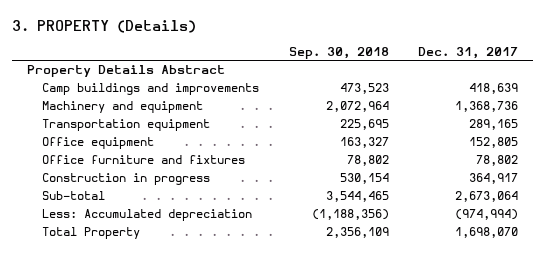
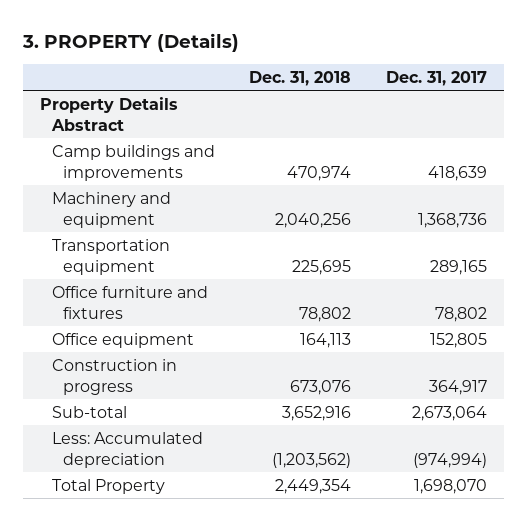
[288,46,389,59] Sep. 30, 2018 -> none
none -> [249,70,352,86] Dec. 31, 2018
[41,137,154,150] Office equipment -> [51,332,194,348] Office equipment

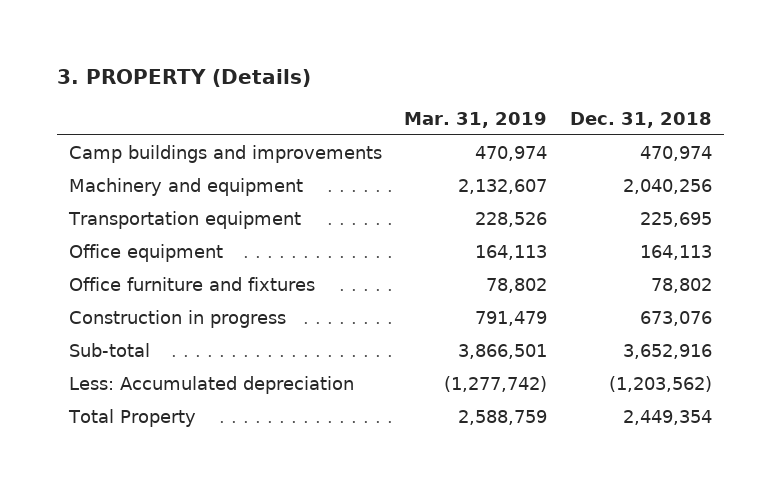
[385,70,487,86] Dec. 31, 2017 -> none
none -> [404,111,548,128] Mar. 31, 2019
[40,96,179,131] Property Details Abstract -> none
[51,285,208,319] Office furniture and fixtures -> [68,276,315,291] Office furniture and fixtures

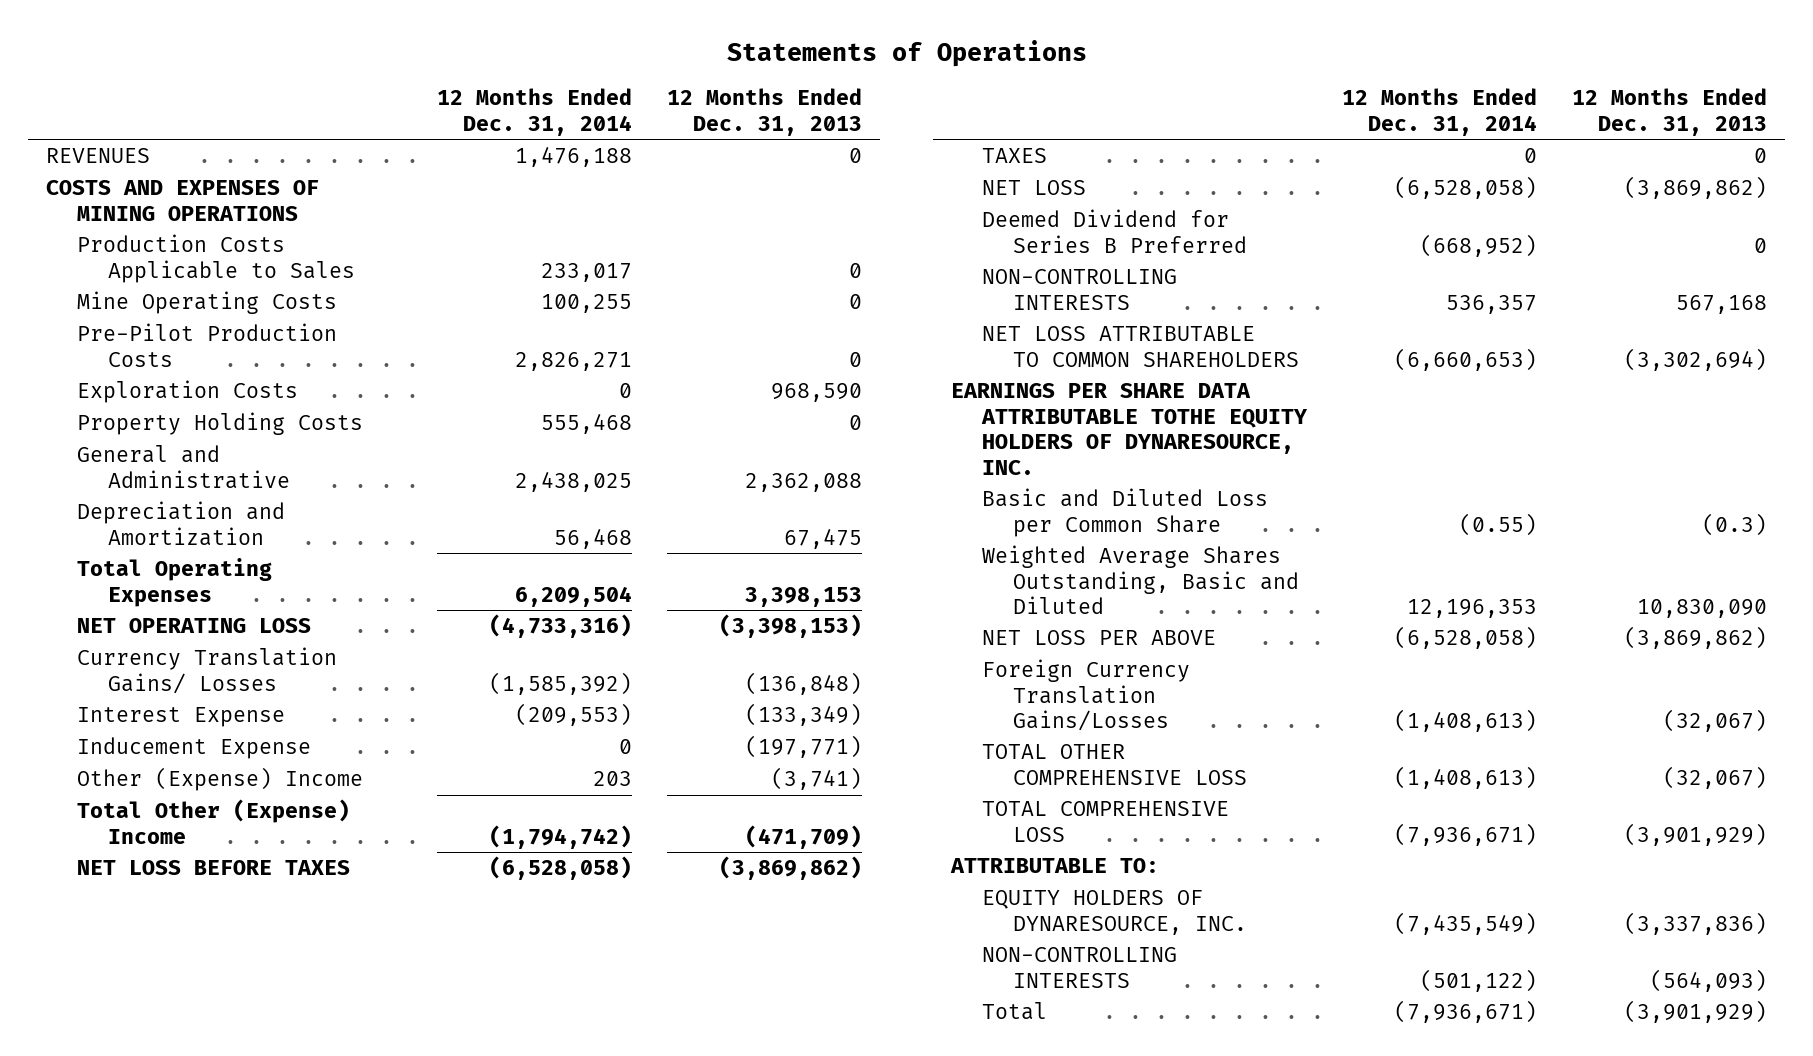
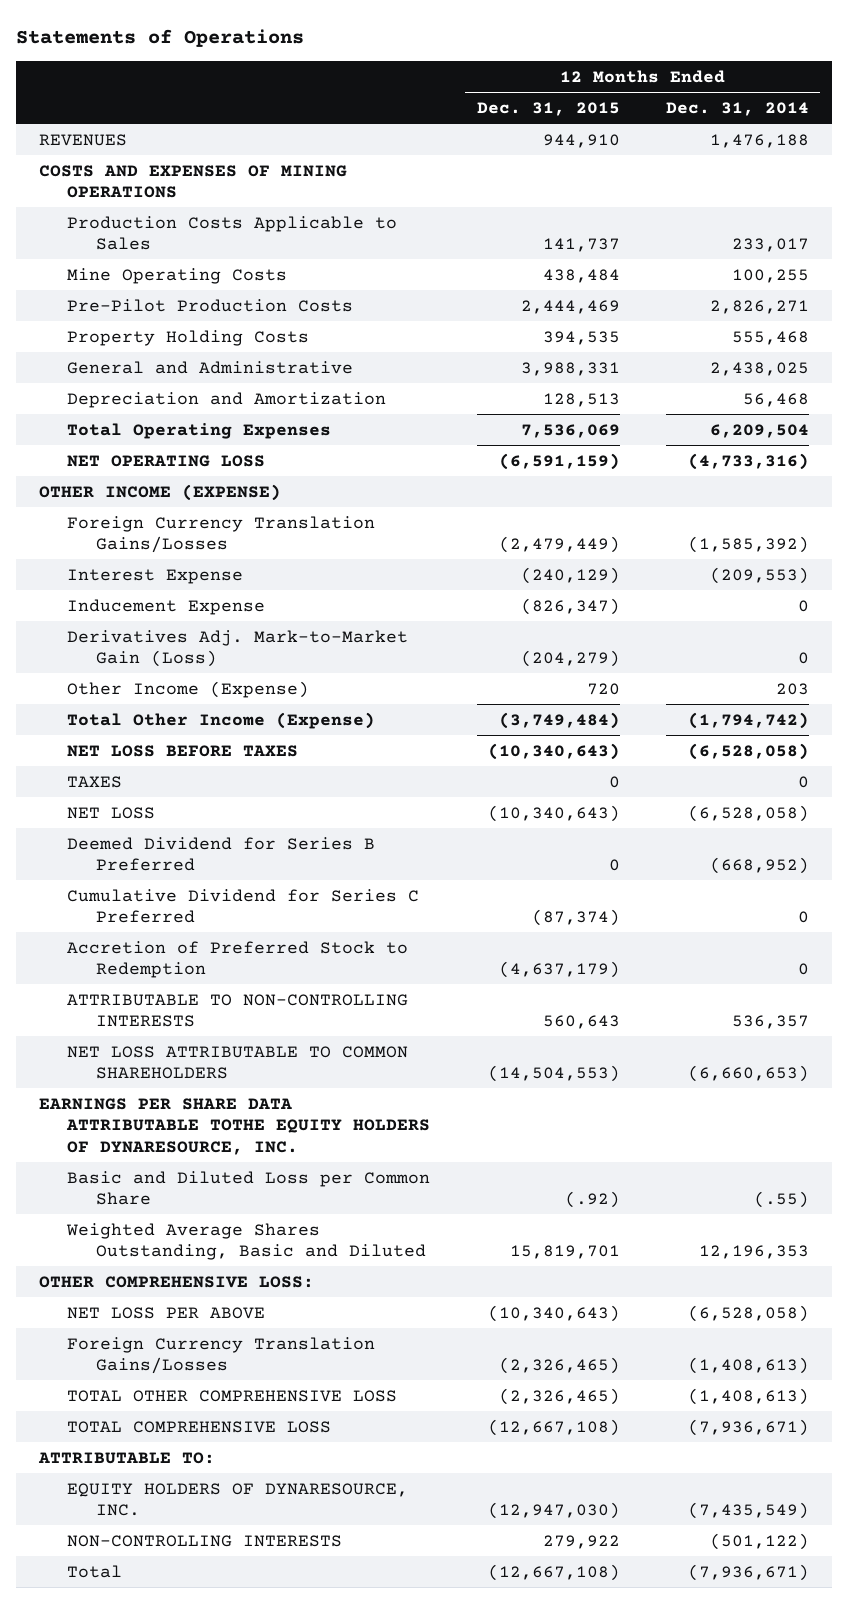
[667,88,863,136] 12 Months Ended Dec. 31, 2013 -> none
none -> [476,101,620,116] Dec. 31, 2015
[76,380,298,404] Exploration Costs -> none
none -> [38,483,281,501] OTHER INCOME (EXPENSE)
[76,647,337,694] Currency Translation Gains/ Losses -> [67,515,376,554] Foreign Currency Translation Gains/Losses
none -> [67,629,409,668] Derivatives Adj. Mark-to-Market Gain (Loss)
[76,767,363,792] Other (Expense) Income -> [67,680,310,698] Other Income (Expense)
[76,799,350,844] Total Other (Expense) Income -> [67,711,376,729] Total Other Income (Expense)
none -> [67,888,420,924] Cumulative Dividend for Series C Preferred
none -> [67,940,409,979] Accretion of Preferred Stock to Redemption
[981,269,1177,310] NON-CONTROLLING INTERESTS -> [67,993,409,1028] ATTRIBUTABLE TO NON-CONTROLLING INTERESTS
[1459,512,1538,536] (0.55) -> [753,1191,809,1209] (.55)
none -> [38,1275,314,1288] OTHER COMPREHENSIVE LOSS:

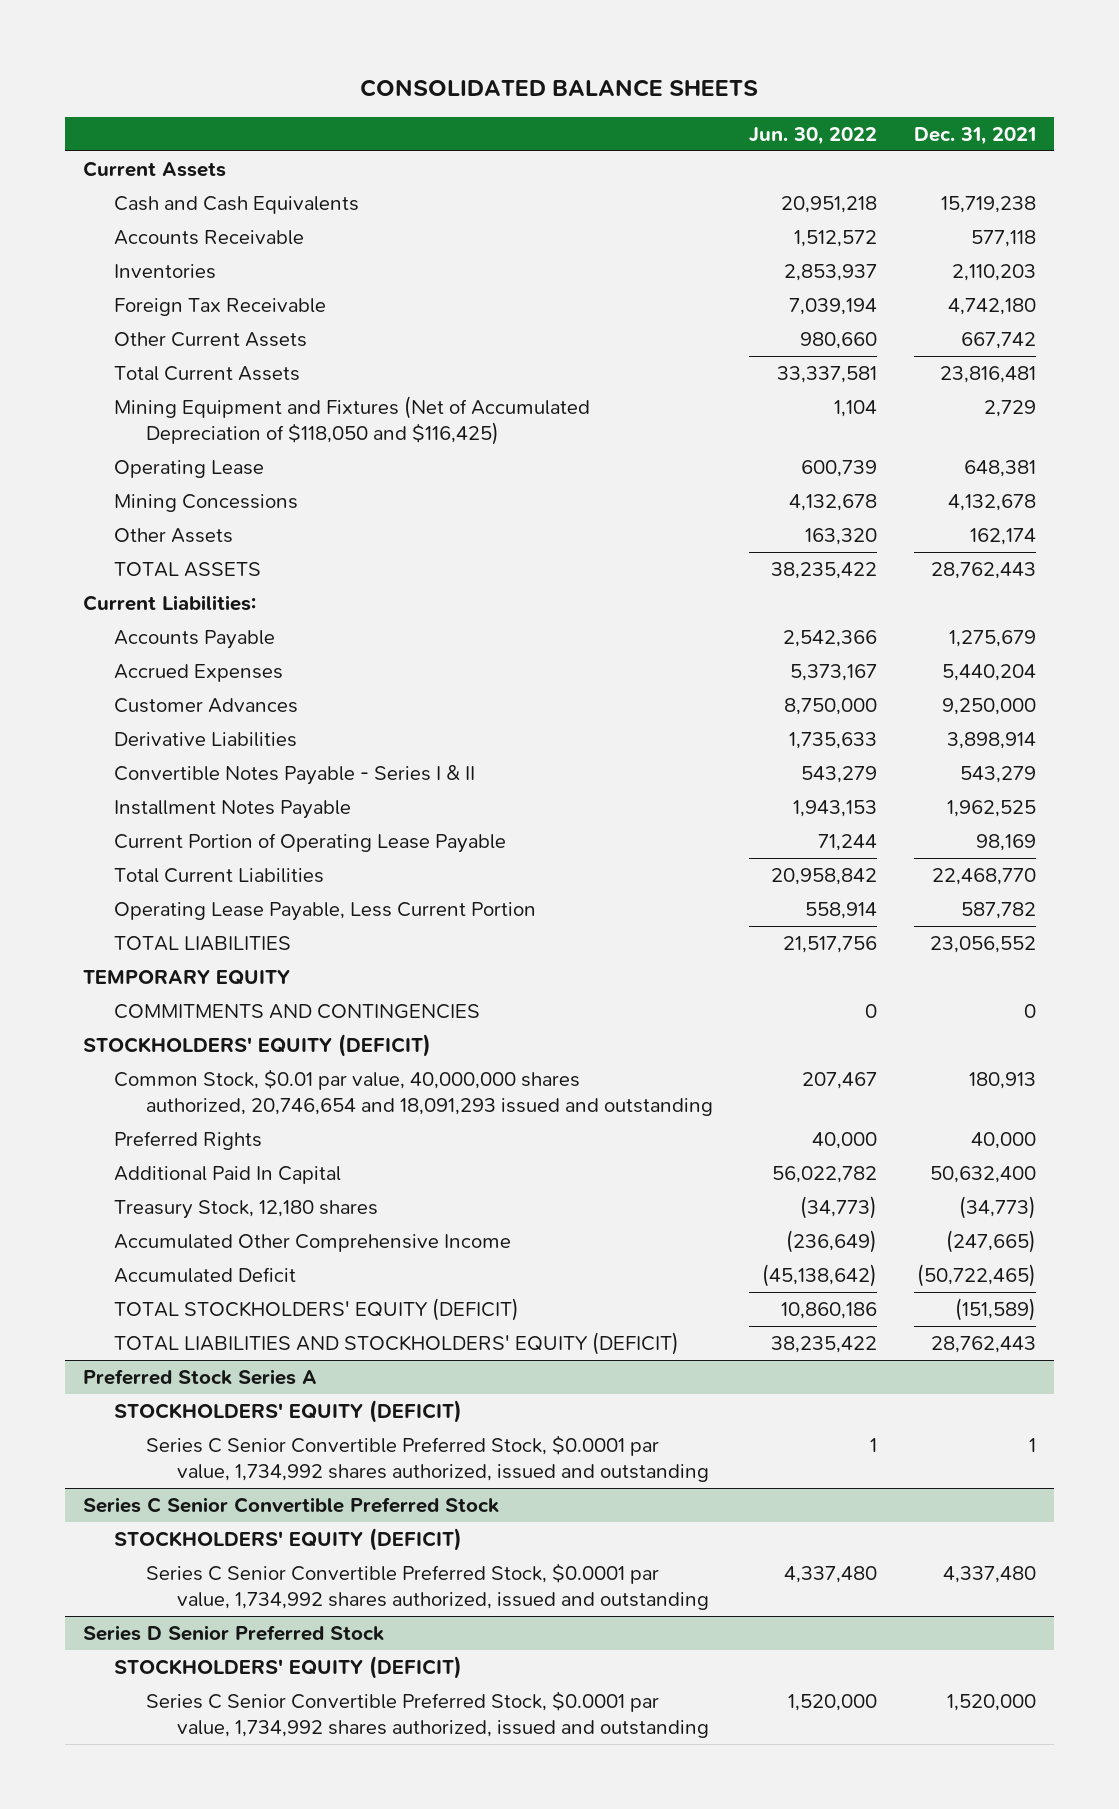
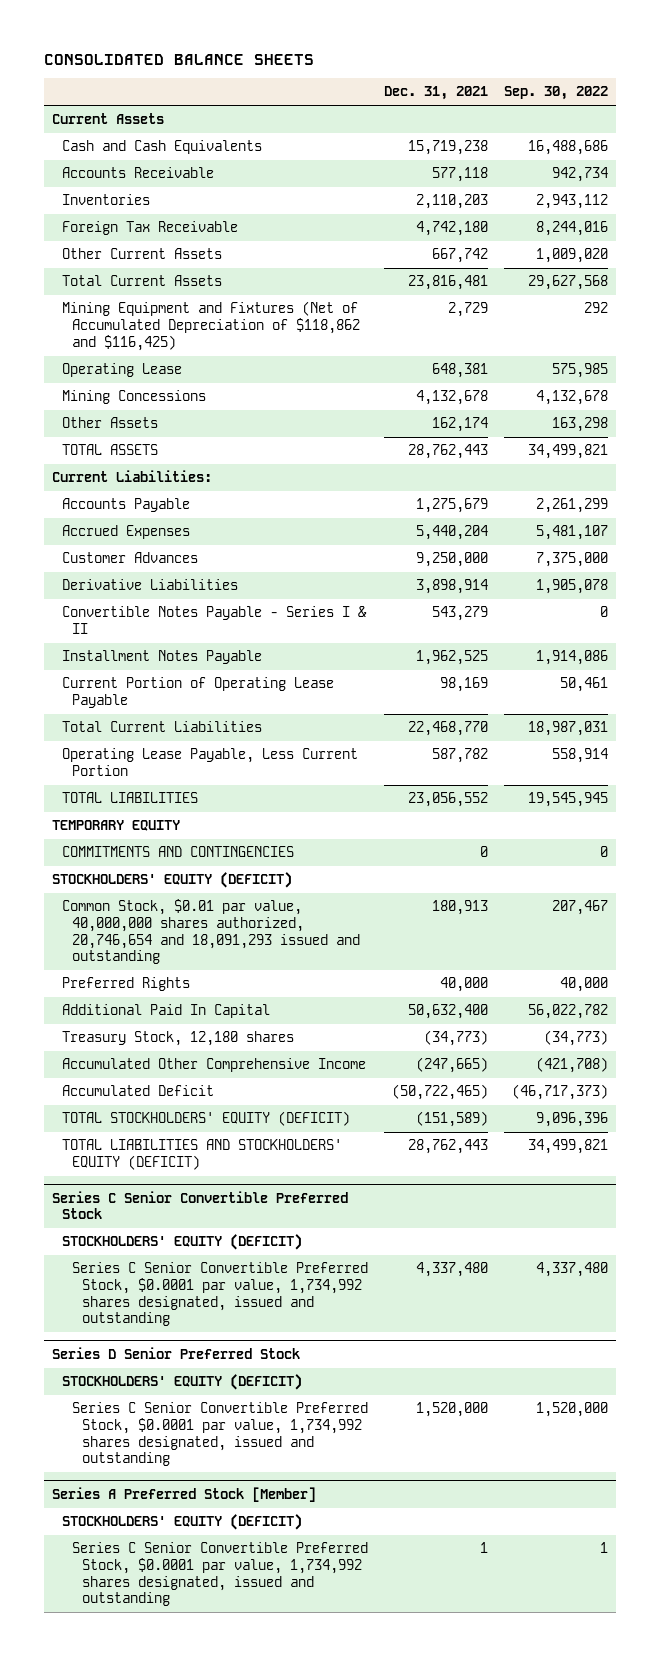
[749,126,878,145] Jun. 30, 2022 -> none
none -> [503,86,608,101] Sep. 30, 2022
[114,395,591,446] Mining Equipment and Fixtures (Net of Accumulated Depreciation of $118,050 and $116,425) -> [62,301,361,351] Mining Equipment and Fixtures (Net of Accumulated Depreciation of $118,862 and $116,425)
[82,1368,317,1385] Preferred Stock Series A -> none
[114,1399,463,1423] STOCKHOLDERS' EQUITY (DEFICIT) -> none
[145,1434,709,1483] Series C Senior Convertible Preferred Stock, $0.0001 par value, 1,734,992 shares authorized, issued and outstanding -> none
[145,1562,709,1611] Series C Senior Convertible Preferred Stock, $0.0001 par value, 1,734,992 shares authorized, issued and outstanding -> [72,1262,369,1327] Series C Senior Convertible Preferred Stock, $0.0001 par value, 1,734,992 shares designated, issued and outstanding
[145,1690,709,1739] Series C Senior Convertible Preferred Stock, $0.0001 par value, 1,734,992 shares authorized, issued and outstanding -> [72,1402,369,1467] Series C Senior Convertible Preferred Stock, $0.0001 par value, 1,734,992 shares designated, issued and outstanding
none -> [52,1486,317,1502] Series A Preferred Stock [Member]
none -> [62,1514,303,1531] STOCKHOLDERS' EQUITY (DEFICIT)
none -> [72,1542,369,1607] Series C Senior Convertible Preferred Stock, $0.0001 par value, 1,734,992 shares designated, issued and outstanding

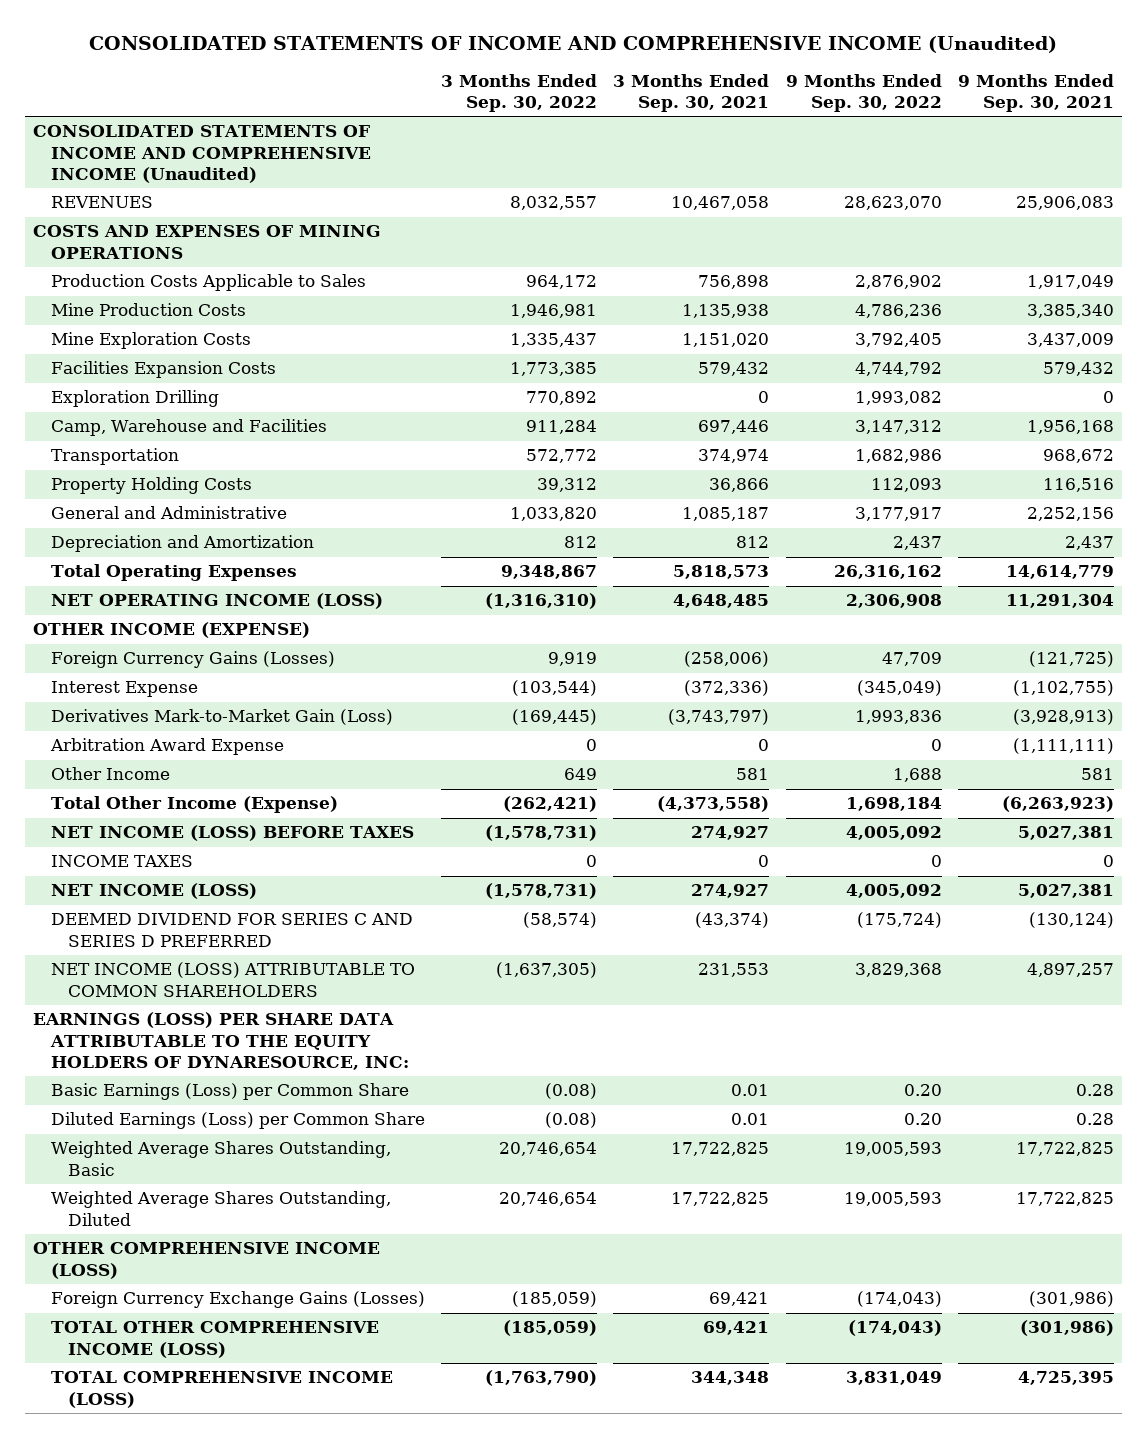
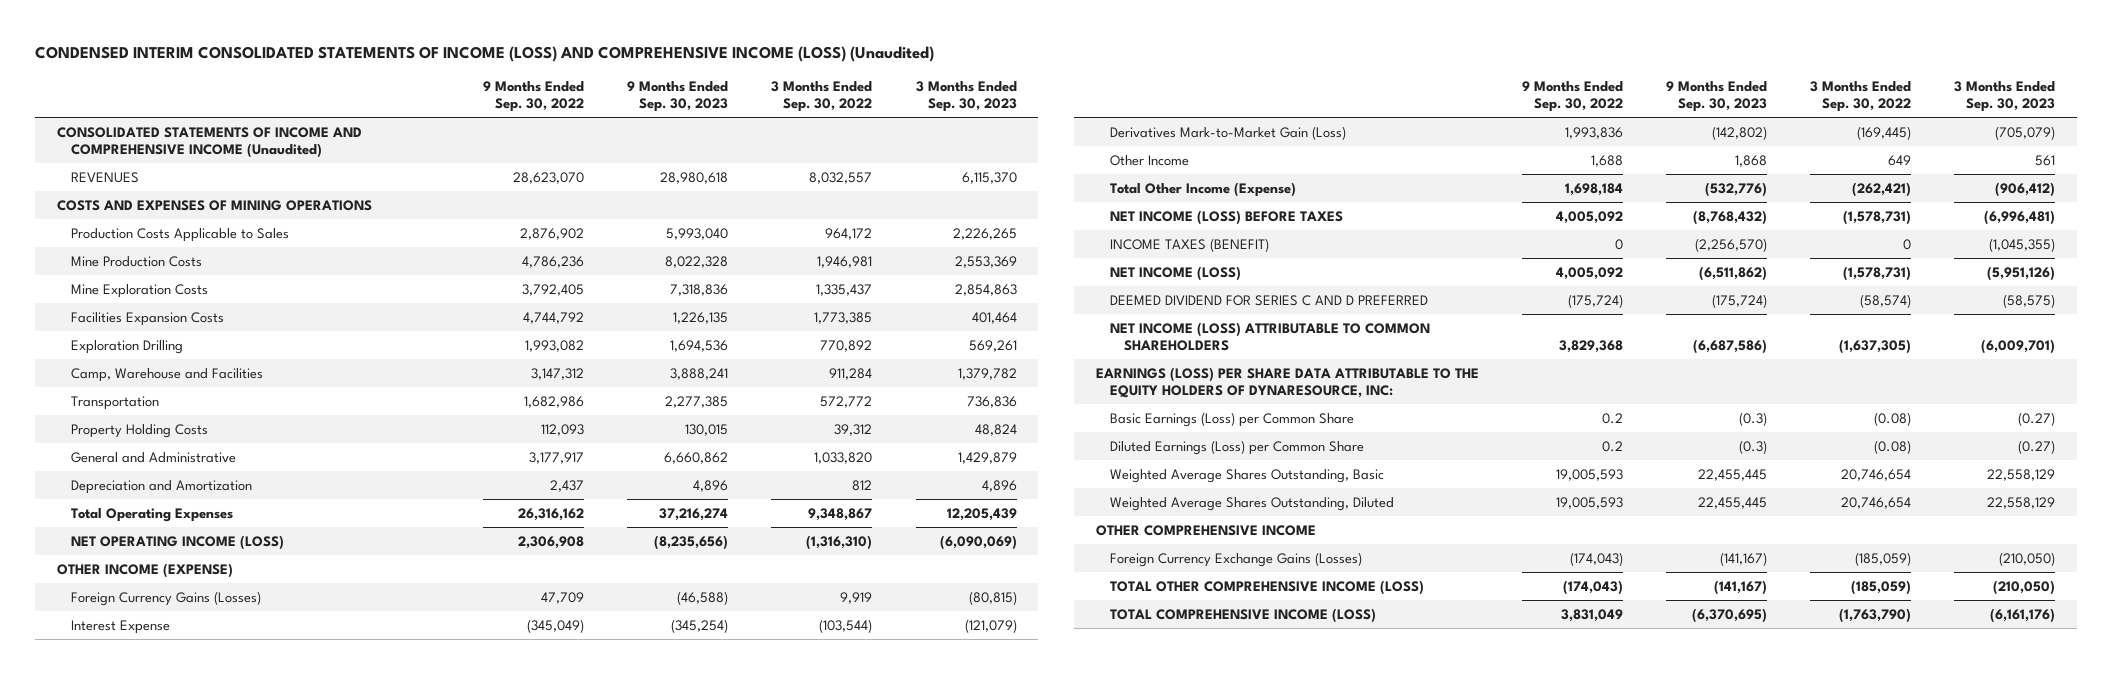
[89,36,1058,54] CONSOLIDATED STATEMENTS OF INCOME AND COMPREHENSIVE INCOME (Unaudited) -> [35,45,935,62] CONDENSED INTERIM CONSOLIDATED STATEMENTS OF INCOME (LOSS) AND COMPREHENSIVE INCOME (LOSS) (Unaudited)
[613,73,770,112] 3 Months Ended Sep. 30, 2021 -> none
[957,73,1114,112] 9 Months Ended Sep. 30, 2021 -> none
none -> [627,81,729,113] 9 Months Ended Sep. 30, 2023
none -> [915,81,1017,113] 3 Months Ended Sep. 30, 2023
[49,738,284,756] Arbitration Award Expense -> none
[50,855,193,868] INCOME TAXES -> [1109,237,1269,252] INCOME TAXES (BENEFIT)
[50,913,413,947] DEEMED DIVIDEND FOR SERIES C AND SERIES D PREFERRED -> [1109,294,1428,306] DEEMED DIVIDEND FOR SERIES C AND D PREFERRED
[903,1084,942,1097] 0.20 -> [1601,412,1623,424] 0.2
[903,1113,942,1126] 0.20 -> [1601,440,1623,452] 0.2
[32,1242,380,1279] OTHER COMPREHENSIVE INCOME (LOSS) -> [1095,524,1316,536] OTHER COMPREHENSIVE INCOME

